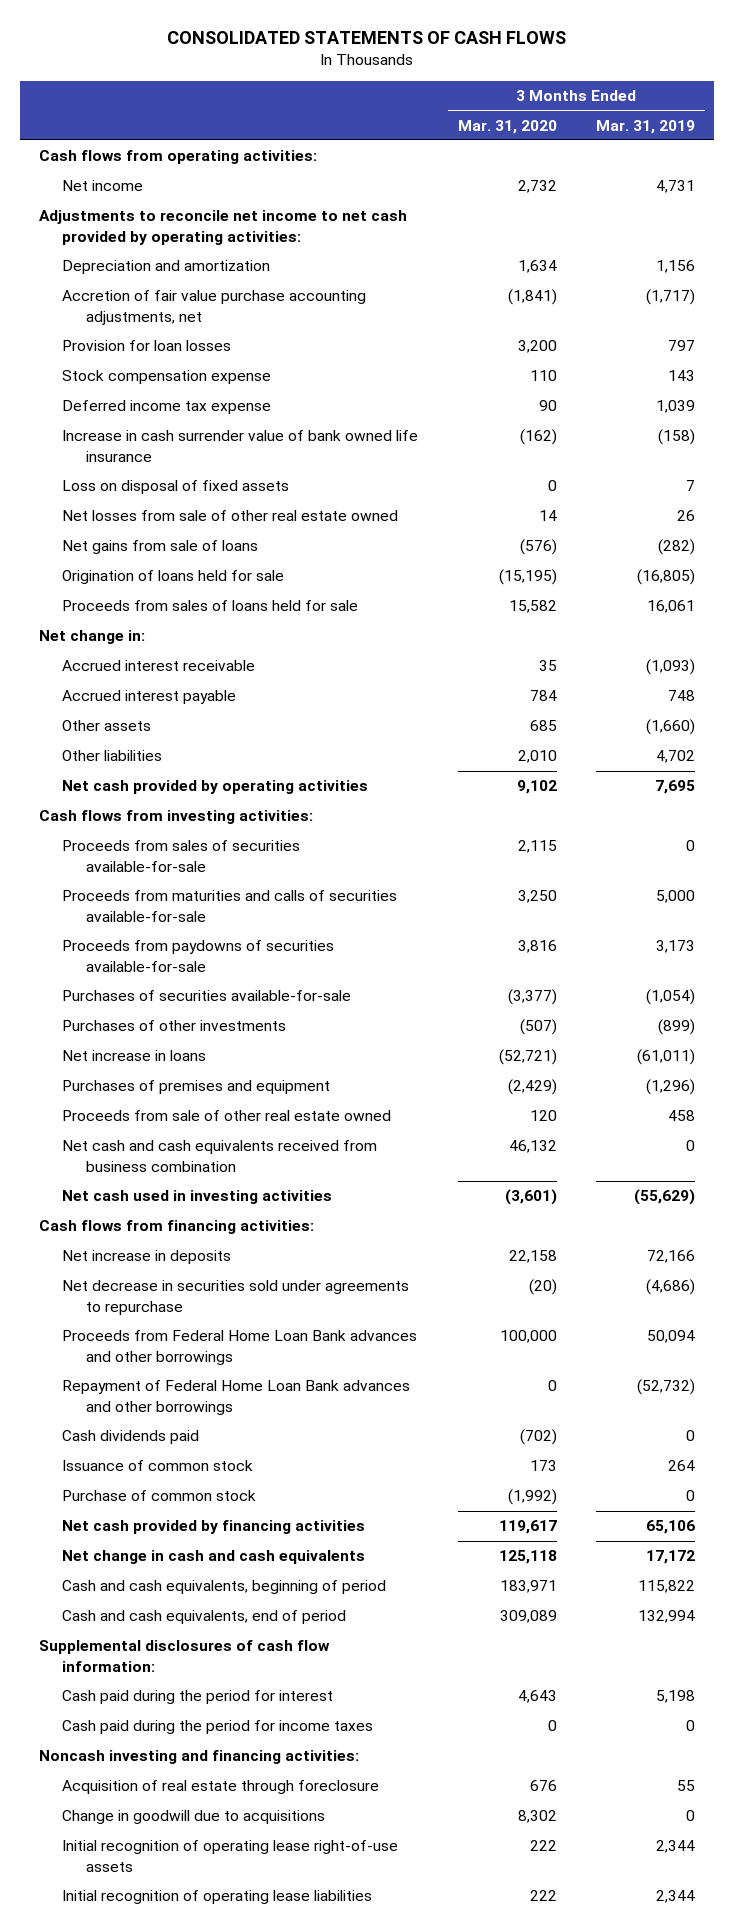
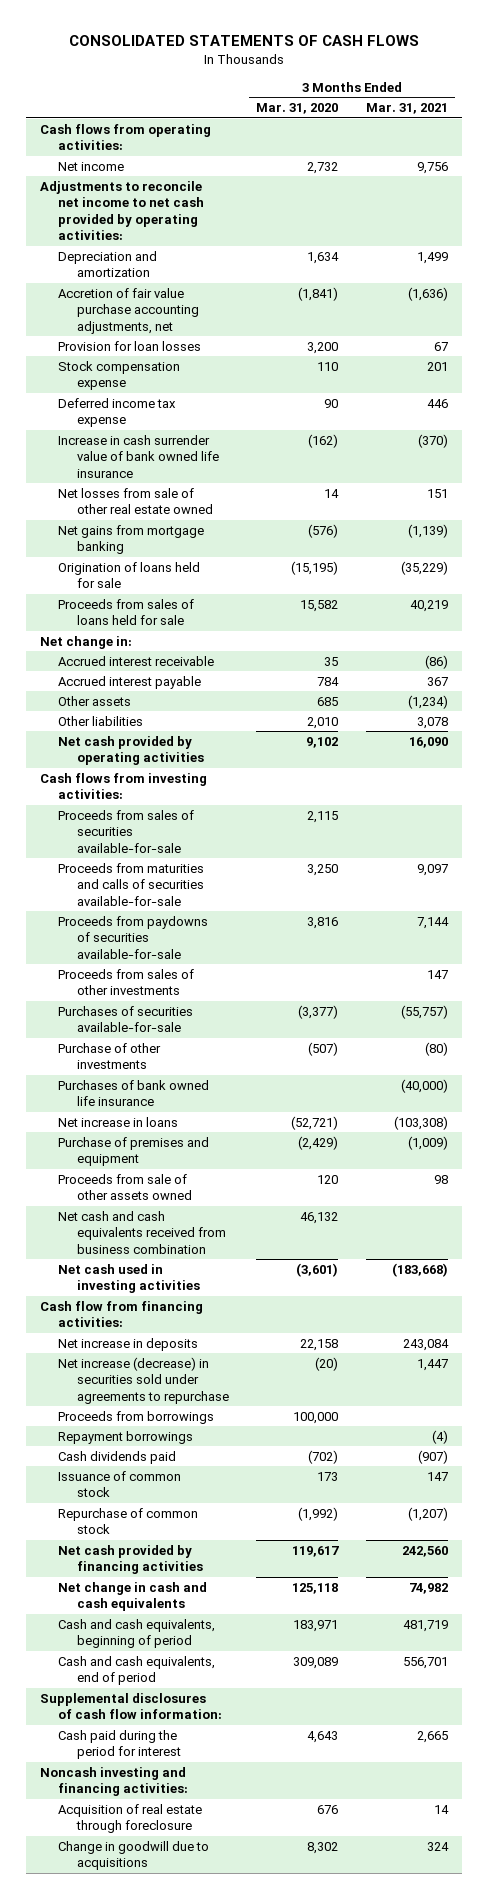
[595,119,695,134] Mar. 31, 2019 -> none
none -> [366,103,449,115] Mar. 31, 2021
[62,480,290,495] Loss on disposal of fixed assets -> none
[62,540,259,555] Net gains from sale of loans -> [58,524,205,555] Net gains from mortgage banking
none -> [58,968,195,996] Proceeds from sales of other investments
[62,1020,287,1032] Purchases of other investments -> [58,1042,162,1070] Purchase of other investments
none -> [58,1079,210,1107] Purchases of bank owned life insurance
[62,1080,331,1095] Purchases of premises and equipment -> [58,1136,210,1167] Purchase of premises and equipment
[62,1110,392,1122] Proceeds from sale of other real estate owned -> [58,1173,192,1201] Proceeds from sale of other assets owned
[39,1220,315,1235] Cash flows from financing activities: -> [39,1300,203,1328] Cash flow from financing activities:
[62,1330,418,1365] Proceeds from Federal Home Loan Bank advances and other borrowings -> none
[62,1380,411,1415] Repayment of Federal Home Loan Bank advances and other borrowings -> none
[62,1280,410,1315] Net decrease in securities sold under agreements to repurchase -> [58,1356,229,1404] Net increase (decrease) in securities sold under agreements to repurchase
none -> [58,1410,215,1424] Proceeds from borrowings
none -> [58,1430,194,1444] Repayment borrowings
[62,1490,257,1502] Purchase of common stock -> [58,1507,199,1535] Repurchase of common stock
[62,1720,374,1735] Cash paid during the period for income taxes -> none
[62,1840,399,1872] Initial recognition of operating lease right-of-use assets -> none
[62,1890,373,1905] Initial recognition of operating lease liabilities -> none

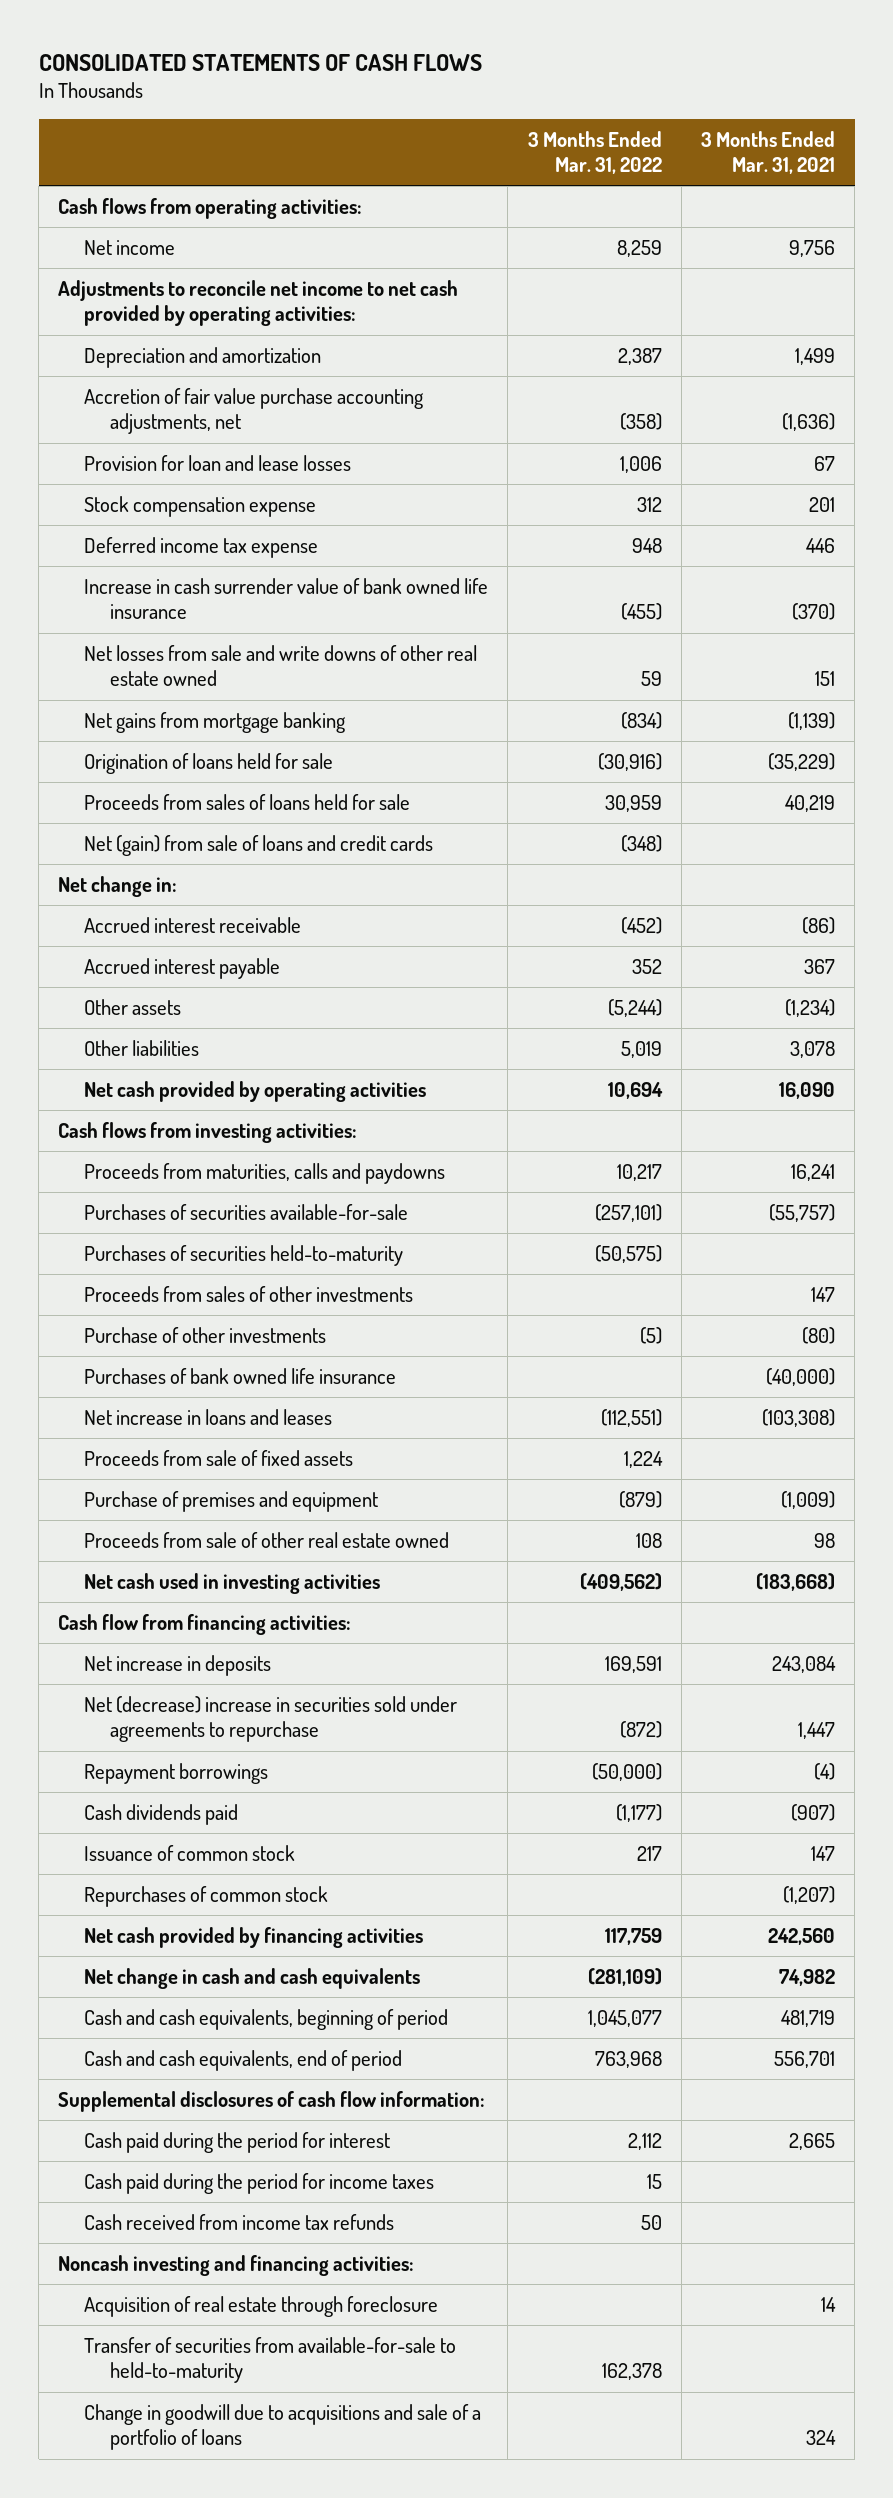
[256,103,339,115] Mar. 31, 2020 -> none
none -> [527,131,662,175] 3 Months Ended Mar. 31, 2022
[58,340,202,351] Provision for loan losses -> [84,455,352,472] Provision for loan and lease losses
[58,487,213,515] Net losses from sale of other real estate owned -> [84,645,478,687] Net losses from sale and write downs of other real estate owned
none -> [84,835,434,857] Net (gain) from sale of loans and credit cards
[58,809,195,853] Proceeds from sales of securities available-for-sale -> none
[58,915,209,959] Proceeds from paydowns of securities available-for-sale -> none
[58,862,205,906] Proceeds from maturities and calls of securities available-for-sale -> [84,1163,446,1185] Proceeds from maturities, calls and paydowns
[417,863,449,876] 9,097 -> [790,1164,835,1182] 16,241
none -> [84,1245,404,1267] Purchases of securities held-to-maturity
[58,968,195,996] Proceeds from sales of other investments -> [84,1286,414,1303] Proceeds from sales of other investments
[58,1116,179,1127] Net increase in loans -> [84,1409,333,1426] Net increase in loans and leases
none -> [84,1450,354,1467] Proceeds from sale of fixed assets
[58,1210,226,1254] Net cash and cash equivalents received from business combination -> none
[58,1173,192,1201] Proceeds from sale of other assets owned -> [84,1532,450,1549] Proceeds from sale of other real estate owned
[58,1410,215,1424] Proceeds from borrowings -> none
[58,1356,229,1404] Net increase (decrease) in securities sold under agreements to repurchase -> [84,1696,458,1743] Net (decrease) increase in securities sold under agreements to repurchase
[58,1507,199,1535] Repurchase of common stock -> [84,1886,329,1908] Repurchases of common stock
none -> [84,2173,435,2195] Cash paid during the period for income taxes
none -> [84,2214,395,2231] Cash received from income tax refunds
none -> [84,2337,457,2384] Transfer of securities from available-for-sale to held-to-maturity
[58,1840,210,1871] Change in goodwill due to acquisitions -> [84,2404,482,2451] Change in goodwill due to acquisitions and sale of a portfolio of loans

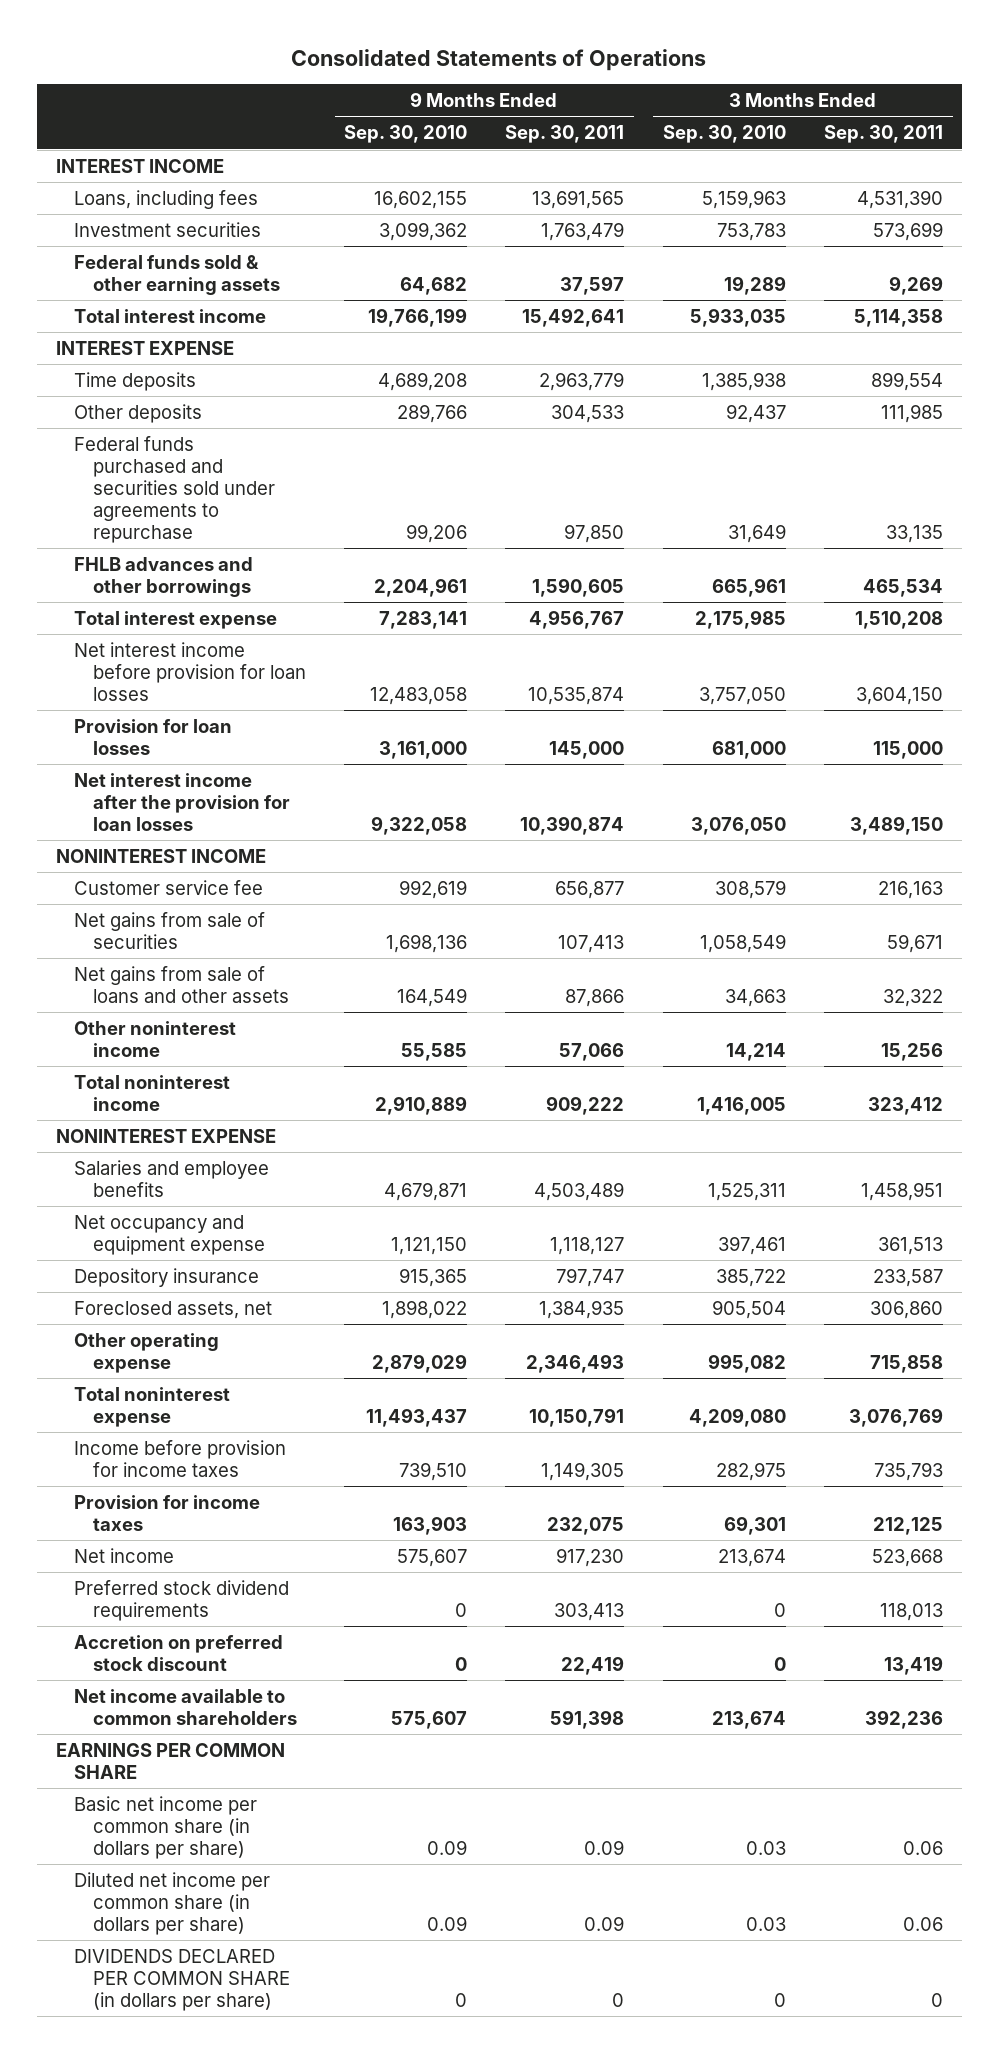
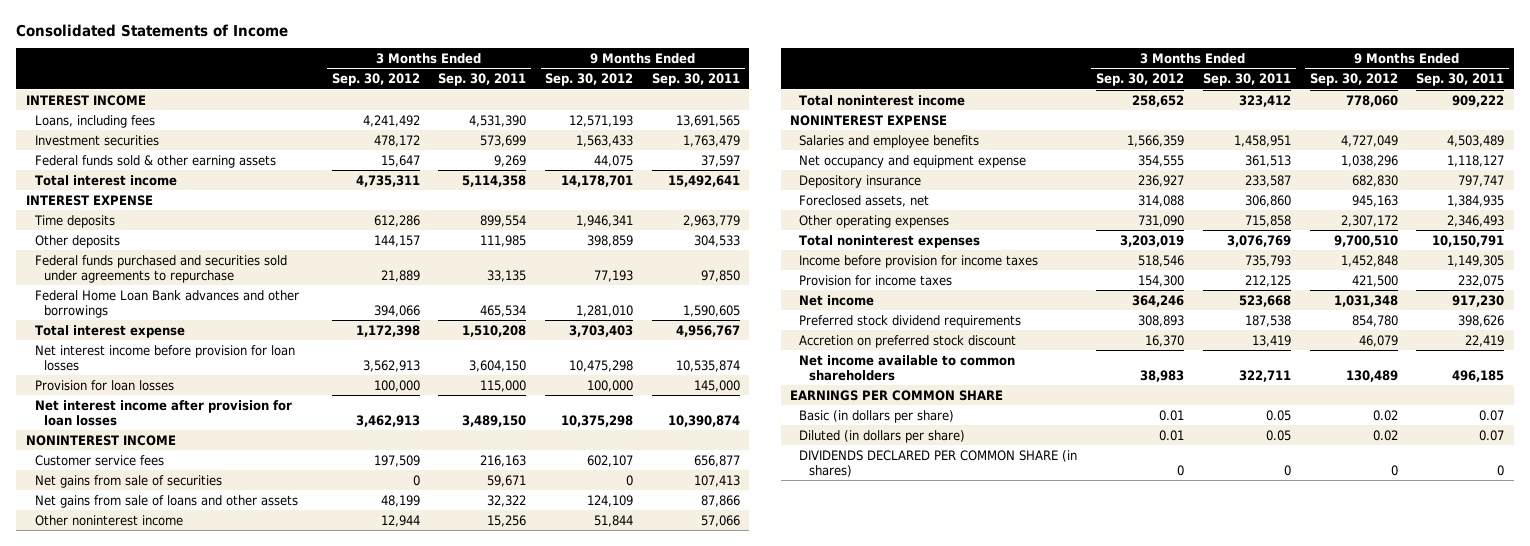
[291,48,707,71] Consolidated Statements of Operations -> [16,23,289,37] Consolidated Statements of Income
[344,125,468,144] Sep. 30, 2010 -> none
[662,125,786,144] Sep. 30, 2010 -> none
none -> [331,73,420,87] Sep. 30, 2012
none -> [545,73,634,87] Sep. 30, 2012
[74,556,254,597] FHLB advances and other borrowings -> [34,289,299,318] Federal Home Loan Bank advances and other borrowings
[74,772,290,831] Net interest income after the provision for loan losses -> [34,399,292,426] Net interest income after provision for loan losses
[74,879,264,895] Customer service fee -> [34,454,164,466] Customer service fees
[74,1332,220,1373] Other operating expense -> [799,214,950,228] Other operating expenses
[74,1386,231,1427] Total noninterest expense -> [799,234,981,248] Total noninterest expenses
[554,1602,625,1621] 303,413 -> [1458,314,1505,327] 398,626
[879,1602,943,1621] 118,013 -> [1244,314,1291,327] 187,538
[550,1709,625,1729] 591,398 -> [1452,369,1505,382] 496,185
[864,1709,943,1729] 392,236 -> [1238,369,1291,382] 322,711
[74,1795,258,1859] Basic net income per common share (in dollars per share) -> [799,409,955,423] Basic (in dollars per share)
[584,1839,625,1855] 0.09 -> [1479,409,1505,421] 0.07
[902,1840,943,1855] 0.06 -> [1265,409,1291,421] 0.05
[74,1871,271,1935] Diluted net income per common share (in dollars per share) -> [799,429,966,443] Diluted (in dollars per share)
[584,1915,625,1931] 0.09 -> [1479,429,1505,441] 0.07
[902,1916,943,1931] 0.06 -> [1265,429,1291,441] 0.05
[74,1948,290,2011] DIVIDENDS DECLARED PER COMMON SHARE (in dollars per share) -> [799,449,1078,477] DIVIDENDS DECLARED PER COMMON SHARE (in shares)

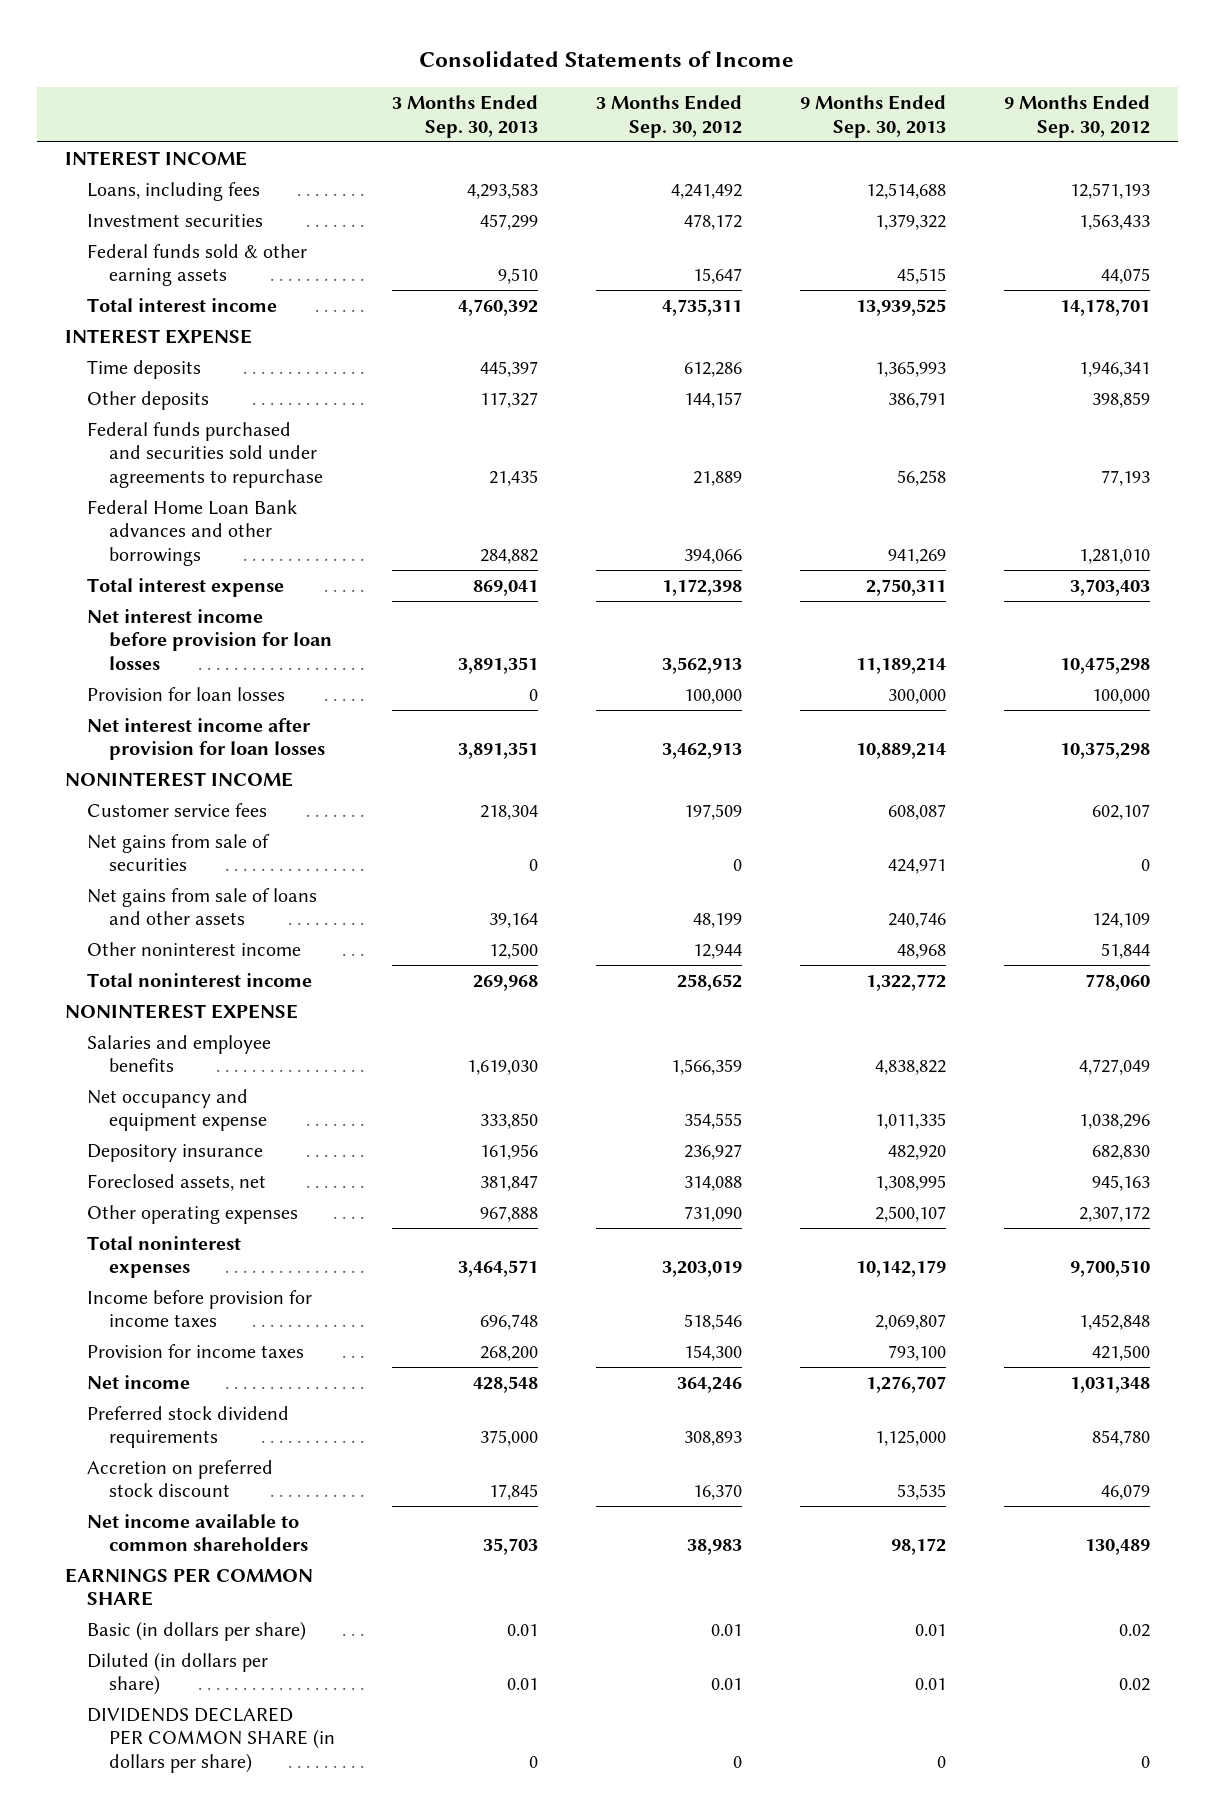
[438,73,527,87] Sep. 30, 2011 -> none
[652,73,741,87] Sep. 30, 2011 -> none
none -> [392,95,539,138] 3 Months Ended Sep. 30, 2013
none -> [799,95,946,138] 9 Months Ended Sep. 30, 2013
[799,449,1078,477] DIVIDENDS DECLARED PER COMMON SHARE (in shares) -> [87,1706,335,1773] DIVIDENDS DECLARED PER COMMON SHARE (in dollars per share)

